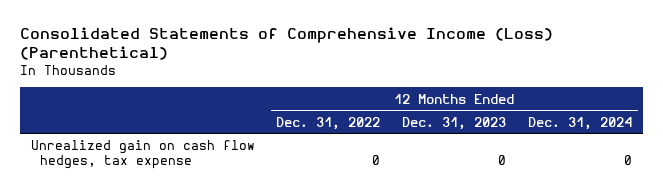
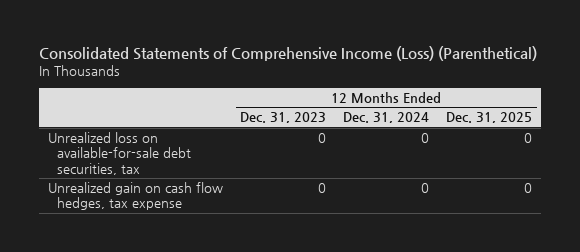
[276,116,381,130] Dec. 31, 2022 -> none
none -> [446,112,533,124] Dec. 31, 2025
none -> [47,132,192,175] Unrealized loss on available-for-sale debt securities, tax

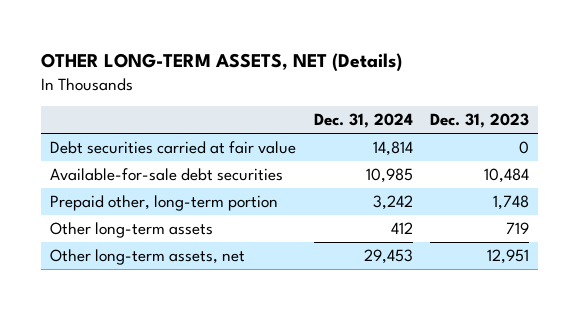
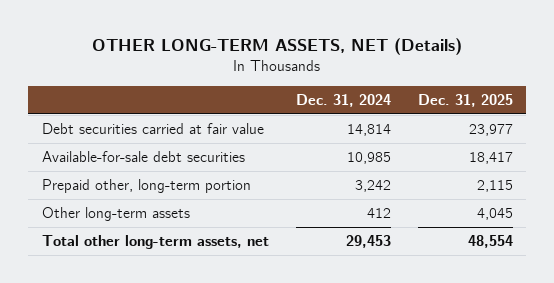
[430,113,530,129] Dec. 31, 2023 -> none
none -> [417,93,513,107] Dec. 31, 2025
[49,248,245,265] Other long-term assets, net -> [41,235,269,250] Total other long-term assets, net

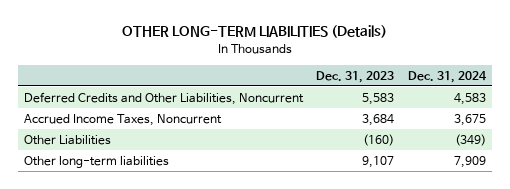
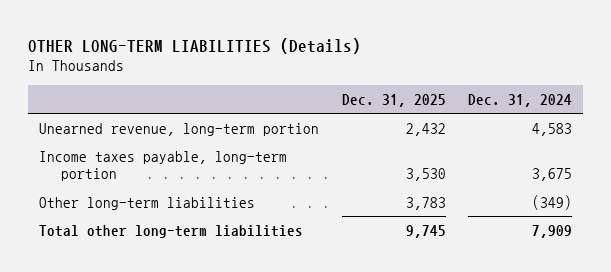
[316,70,395,83] Dec. 31, 2023 -> none
none -> [341,93,446,107] Dec. 31, 2025
[24,134,112,145] Other Liabilities -> none
[24,91,305,105] Deferred Credits and Other Liabilities, Noncurrent -> [39,122,320,136] Unearned revenue, long-term portion
[24,113,223,126] Accrued Income Taxes, Noncurrent -> [39,150,288,182] Income taxes payable, long-term portion
[453,155,486,168] 7,909 -> [532,194,573,210] (349)
none -> [39,224,304,238] Total other long-term liabilities

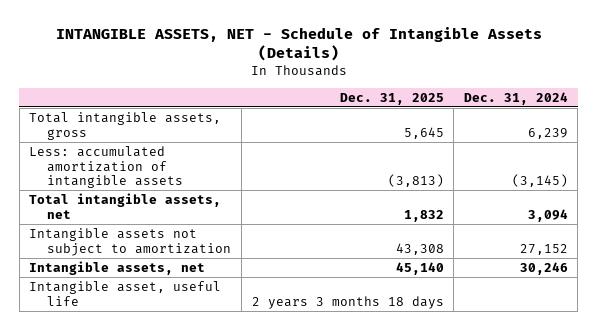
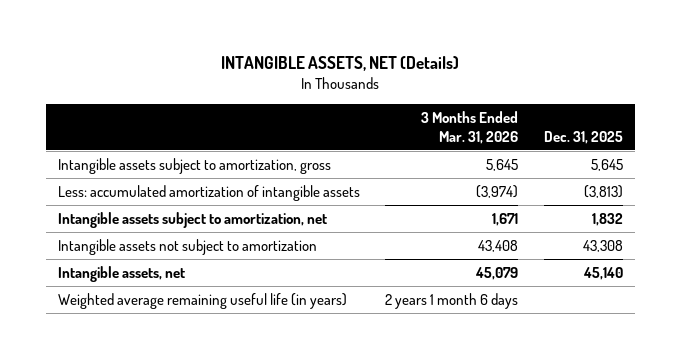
[55,26,542,62] INTANGIBLE ASSETS, NET - Schedule of Intangible Assets (Details) -> [221,55,460,71] INTANGIBLE ASSETS, NET (Details)
[463,91,568,105] Dec. 31, 2024 -> none
none -> [421,110,519,145] 3 Months Ended Mar. 31, 2026
[29,111,222,140] Total intangible assets, gross -> [58,157,332,174] Intangible assets subject to amortization, gross
[29,192,222,219] Total intangible assets, net -> [58,211,328,228] Intangible assets subject to amortization, net
[29,280,222,306] Intangible asset, useful life -> none
none -> [58,292,348,309] Weighted average remaining useful life (in years)

